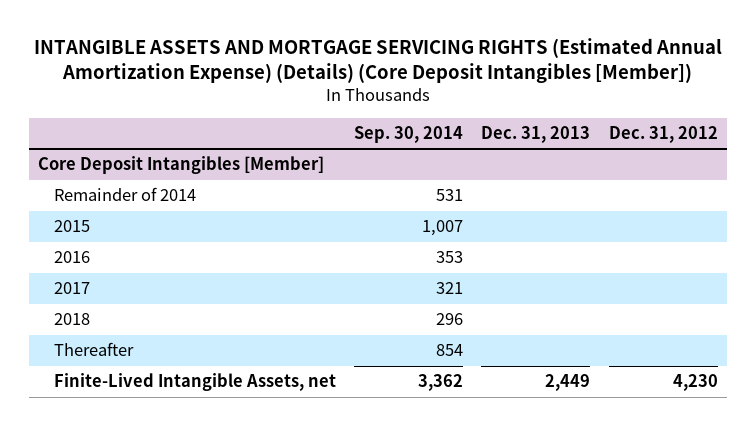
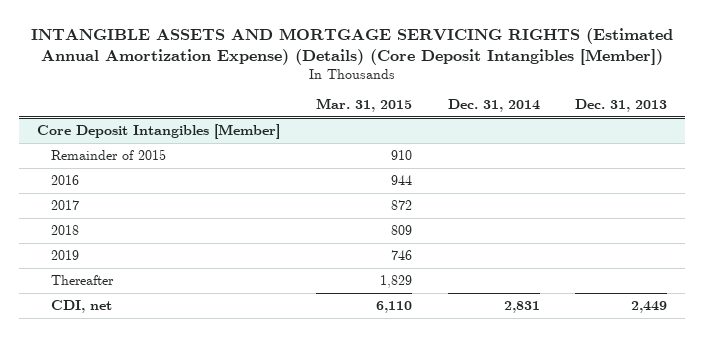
[354,125,464,143] Sep. 30, 2014 -> none
[608,125,718,143] Dec. 31, 2012 -> none
none -> [315,98,412,113] Mar. 31, 2015
none -> [447,99,540,113] Dec. 31, 2014
[53,220,90,233] 2015 -> none
[53,187,196,202] Remainder of 2014 -> [51,149,167,161] Remainder of 2015
none -> [51,250,80,261] 2019
[53,373,336,392] Finite-Lived Intangible Assets, net -> [51,300,113,314] CDI, net

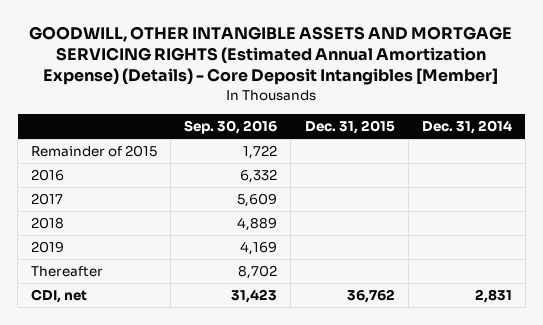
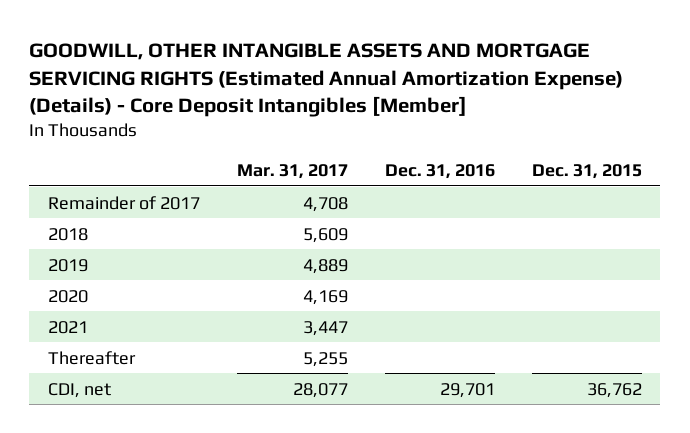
[184,119,278,134] Sep. 30, 2016 -> none
[421,119,512,134] Dec. 31, 2014 -> none
none -> [236,163,348,179] Mar. 31, 2017
none -> [384,163,495,179] Dec. 31, 2016
[31,169,65,182] 2016 -> none
[31,193,64,206] 2017 -> none
[31,145,158,158] Remainder of 2015 -> [47,195,200,210] Remainder of 2017
none -> [47,289,88,303] 2020
none -> [47,320,88,334] 2021

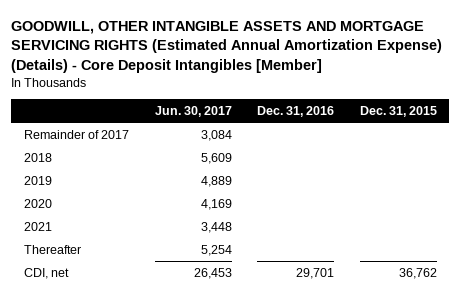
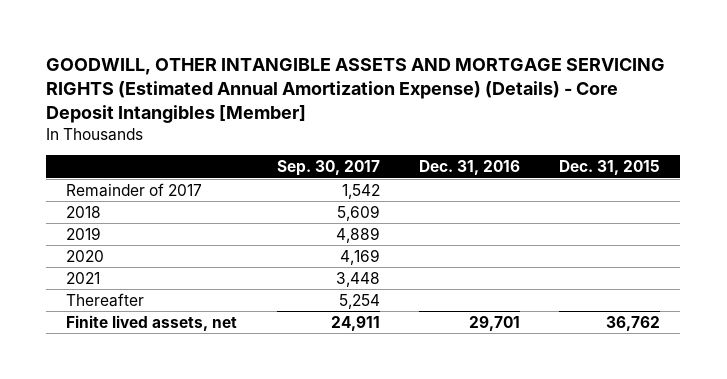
[154,106,232,118] Jun. 30, 2017 -> none
none -> [276,160,380,177] Sep. 30, 2017
[24,267,70,279] CDI, net -> [66,314,238,331] Finite lived assets, net

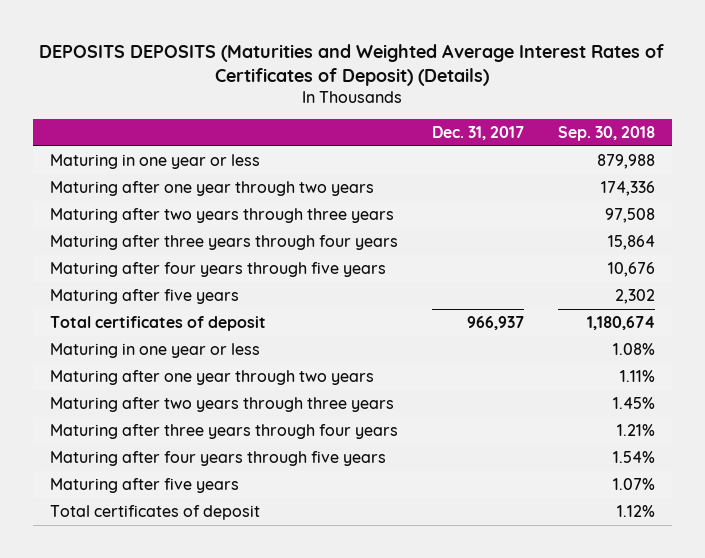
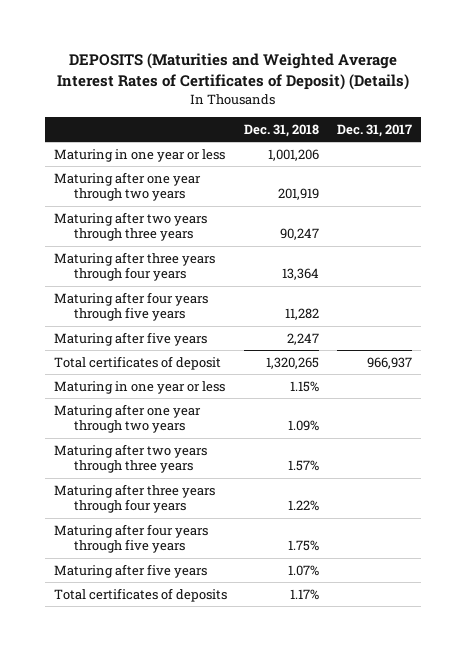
[39,43,665,87] DEPOSITS DEPOSITS (Maturities and Weighted Average Interest Rates of Certificates of Deposit) (Details) -> [56,53,409,90] DEPOSITS (Maturities and Weighted Average Interest Rates of Certificates of Deposit) (Details)
[557,126,655,142] Sep. 30, 2018 -> none
none -> [244,123,320,137] Dec. 31, 2018
[49,504,260,520] Total certificates of deposit -> [53,587,227,602] Total certificates of deposits

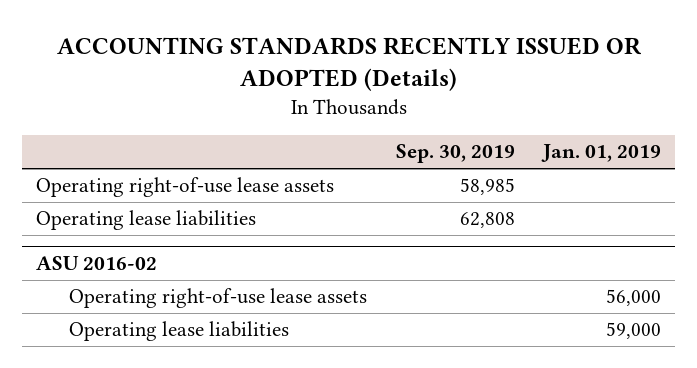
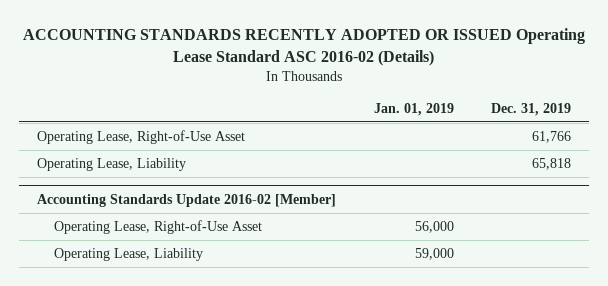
[56,37,642,92] ACCOUNTING STANDARDS RECENTLY ISSUED OR ADOPTED (Details) -> [23,28,586,67] ACCOUNTING STANDARDS RECENTLY ADOPTED OR ISSUED Operating Lease Standard ASC 2016-02 (Details)
[395,144,515,164] Sep. 30, 2019 -> none
none -> [490,102,571,116] Dec. 31, 2019
[36,177,335,198] Operating right-of-use lease assets -> [37,130,246,145] Operating Lease, Right-of-Use Asset
[36,210,257,231] Operating lease liabilities -> [37,158,187,172] Operating Lease, Liability
[36,256,158,271] ASU 2016-02 -> [37,193,337,207] Accounting Standards Update 2016-02 [Member]
[69,288,368,309] Operating right-of-use lease assets -> [54,220,263,235] Operating Lease, Right-of-Use Asset
[69,321,290,342] Operating lease liabilities -> [54,248,204,262] Operating Lease, Liability

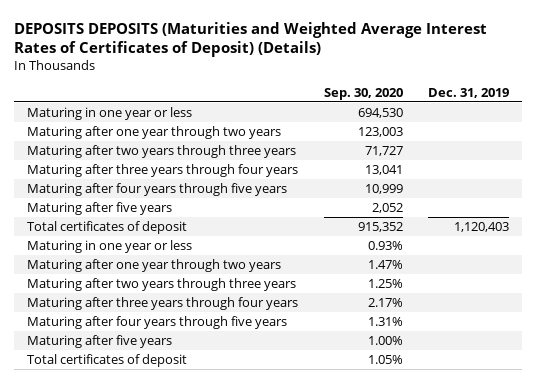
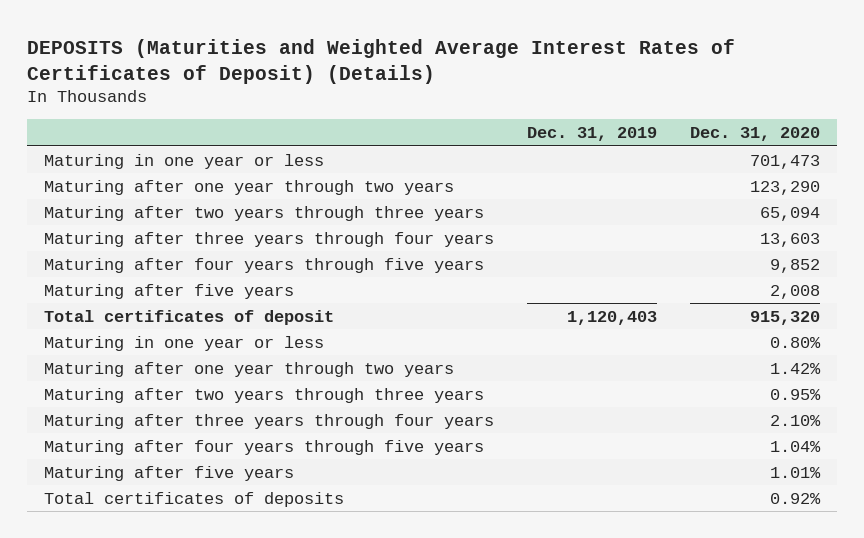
[14,21,488,58] DEPOSITS DEPOSITS (Maturities and Weighted Average Interest Rates of Certificates of Deposit) (Details) -> [27,38,736,84] DEPOSITS (Maturities and Weighted Average Interest Rates of Certificates of Deposit) (Details)
[323,87,403,100] Sep. 30, 2020 -> none
none -> [690,127,821,142] Dec. 31, 2020
[26,354,187,368] Total certificates of deposit -> [44,491,345,507] Total certificates of deposits

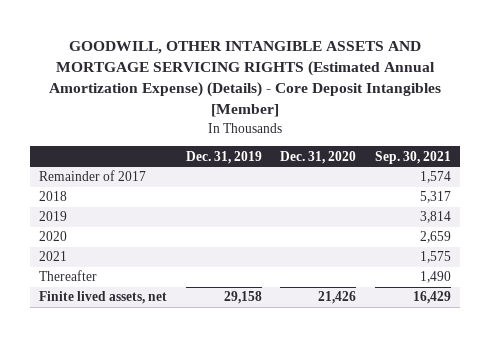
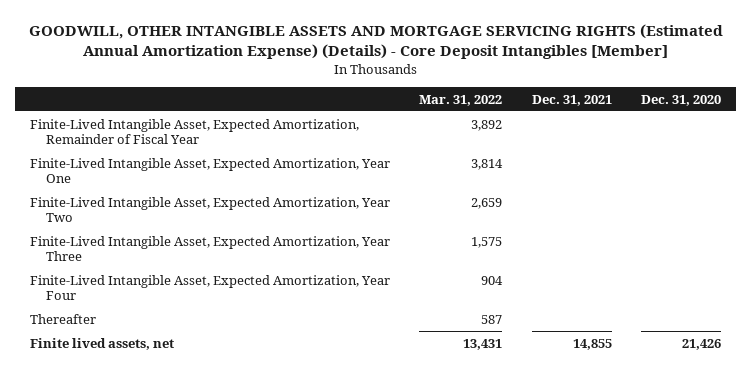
[185,150,262,164] Dec. 31, 2019 -> none
[374,150,451,164] Sep. 30, 2021 -> none
none -> [419,94,503,106] Mar. 31, 2022
none -> [531,94,612,106] Dec. 31, 2021
[39,251,68,262] 2021 -> none
[39,170,147,182] Remainder of 2017 -> [29,118,359,145] Finite-Lived Intangible Asset, Expected Amortization, Remainder of Fiscal Year
none -> [29,157,390,184] Finite-Lived Intangible Asset, Expected Amortization, Year One
[39,191,68,202] 2018 -> [29,196,390,223] Finite-Lived Intangible Asset, Expected Amortization, Year Two
[39,211,68,222] 2019 -> [29,235,390,262] Finite-Lived Intangible Asset, Expected Amortization, Year Three
[39,231,68,242] 2020 -> [29,274,390,301] Finite-Lived Intangible Asset, Expected Amortization, Year Four

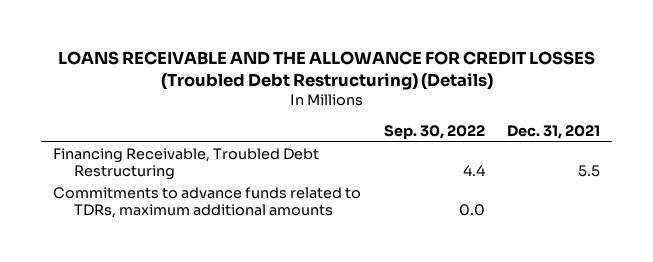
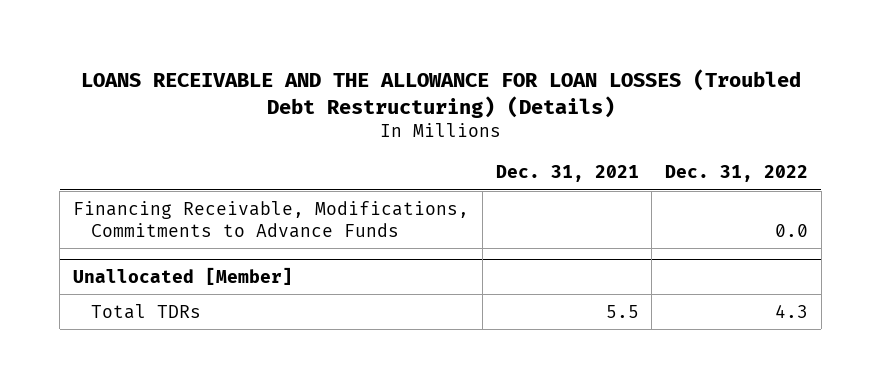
[57,50,595,90] LOANS RECEIVABLE AND THE ALLOWANCE FOR CREDIT LOSSES (Troubled Debt Restructuring) (Details) -> [80,68,801,118] LOANS RECEIVABLE AND THE ALLOWANCE FOR LOAN LOSSES (Troubled Debt Restructuring) (Details)
[383,124,485,139] Sep. 30, 2022 -> none
none -> [665,165,809,183] Dec. 31, 2022
[52,148,319,181] Financing Receivable, Troubled Debt Restructuring -> none
[52,187,361,219] Commitments to advance funds related to TDRs, maximum additional amounts -> [73,200,470,238] Financing Receivable, Modifications, Commitments to Advance Funds
none -> [73,266,294,285] Unallocated [Member]
none -> [90,303,201,319] Total TDRs

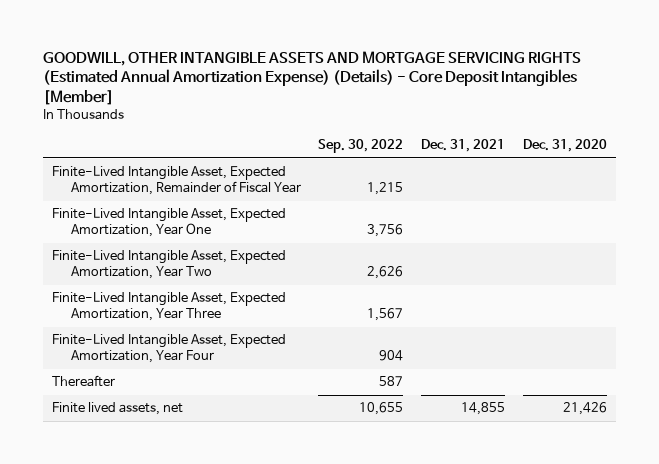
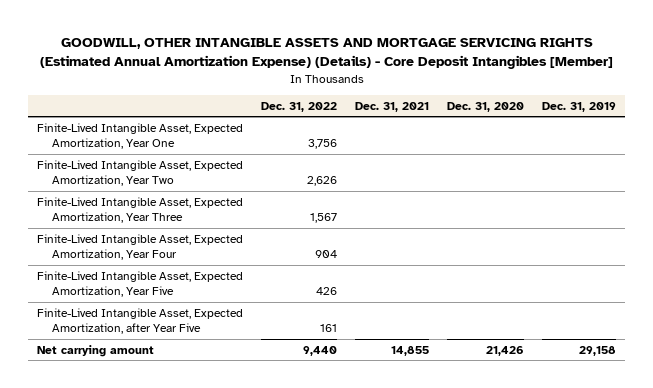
[318,139,404,154] Sep. 30, 2022 -> none
none -> [261,101,338,112] Dec. 31, 2022
none -> [541,101,616,112] Dec. 31, 2019
[51,166,301,196] Finite-Lived Intangible Asset, Expected Amortization, Remainder of Fiscal Year -> none
[51,375,115,388] Thereafter -> none
none -> [37,270,244,298] Finite-Lived Intangible Asset, Expected Amortization, Year Five
none -> [37,307,244,335] Finite-Lived Intangible Asset, Expected Amortization, after Year Five
[51,402,183,416] Finite lived assets, net -> [37,344,155,357] Net carrying amount

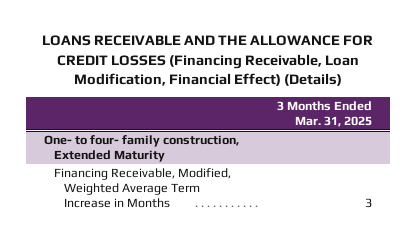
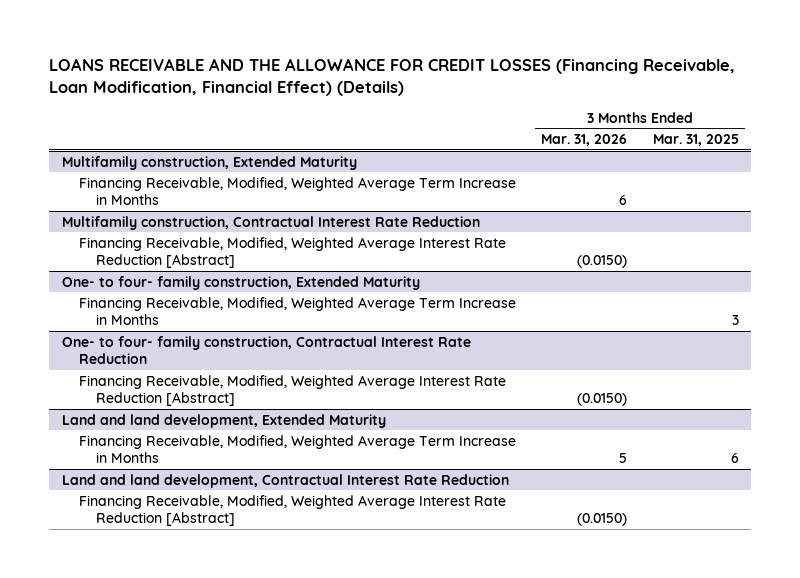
none -> [541,134,628,147] Mar. 31, 2026
none -> [61,155,357,170] Multifamily construction, Extended Maturity
none -> [78,176,516,206] Financing Receivable, Modified, Weighted Average Term Increase in Months
none -> [61,215,480,230] Multifamily construction, Contractual Interest Rate Reduction
none -> [78,236,506,269] Financing Receivable, Modified, Weighted Average Interest Rate Reduction [Abstract]
none -> [61,335,471,365] One- to four- family construction, Contractual Interest Rate Reduction
none -> [78,374,506,407] Financing Receivable, Modified, Weighted Average Interest Rate Reduction [Abstract]
none -> [61,413,386,428] Land and land development, Extended Maturity
none -> [78,434,516,464] Financing Receivable, Modified, Weighted Average Term Increase in Months
none -> [61,473,509,488] Land and land development, Contractual Interest Rate Reduction
none -> [78,494,506,527] Financing Receivable, Modified, Weighted Average Interest Rate Reduction [Abstract]

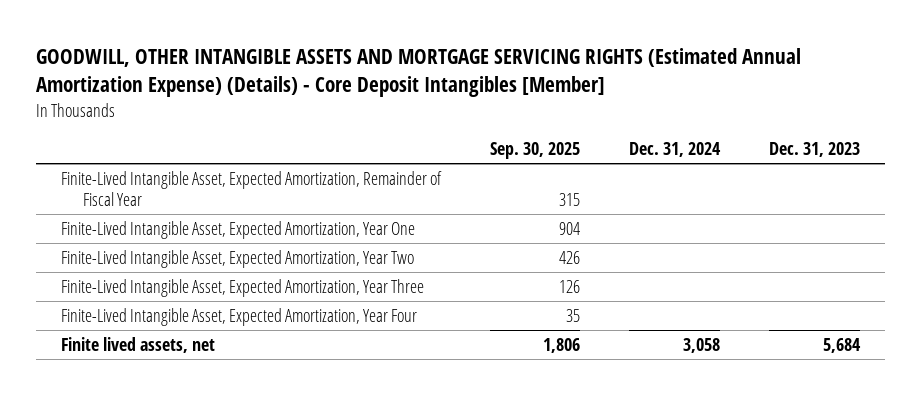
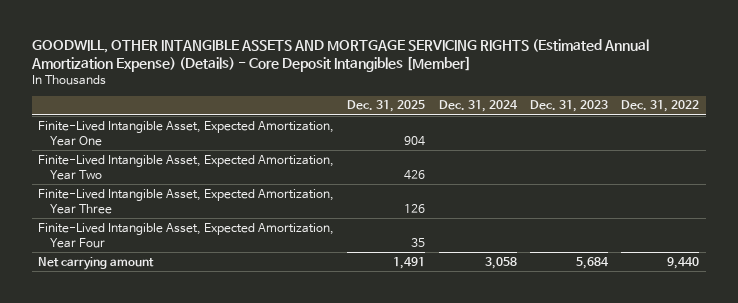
[490,142,581,160] Sep. 30, 2025 -> none
none -> [347,100,426,113] Dec. 31, 2025
none -> [621,100,700,113] Dec. 31, 2022
[60,170,442,206] Finite-Lived Intangible Asset, Expected Amortization, Remainder of Fiscal Year -> none
[60,336,215,353] Finite lived assets, net -> [38,256,155,270] Net carrying amount

